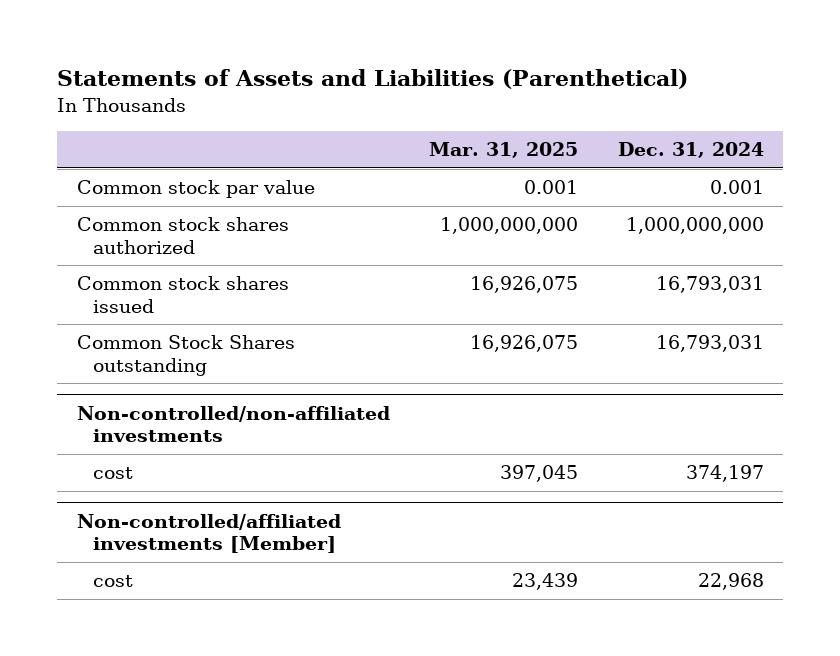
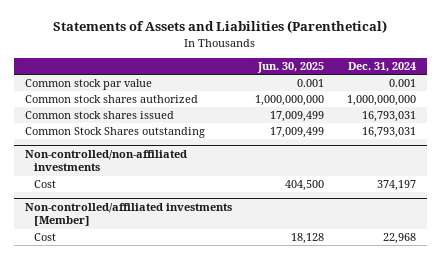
[429,142,579,159] Mar. 31, 2025 -> none
none -> [256,61,324,73] Jun. 30, 2025
[93,467,134,480] cost -> [34,180,57,189] Cost
[93,575,134,588] cost -> [34,233,57,242] Cost

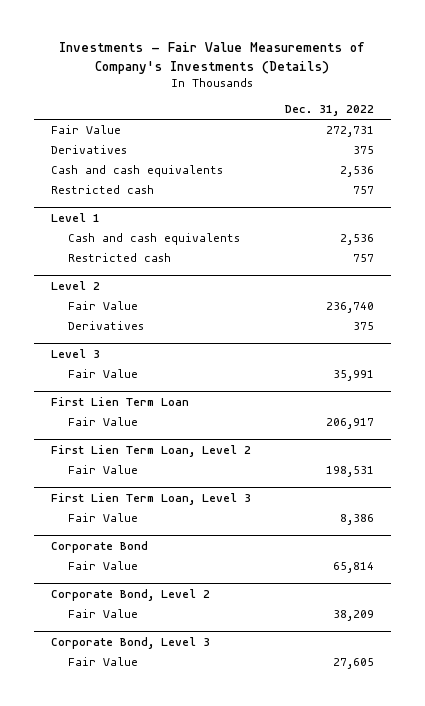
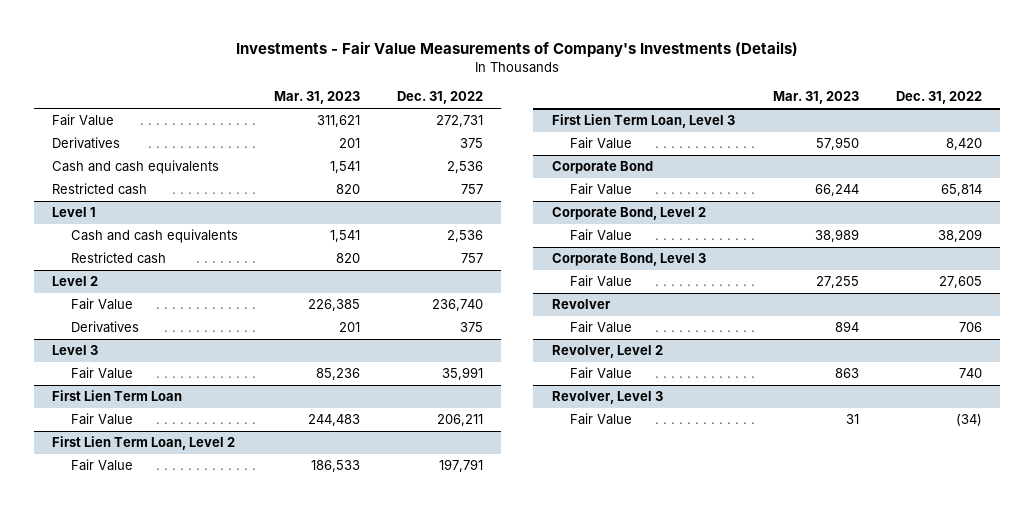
none -> [274,91,361,105] Mar. 31, 2023
[326,418,375,430] 206,917 -> [436,414,483,427] 206,211
[326,466,375,478] 198,531 -> [438,459,483,473] 197,791
[340,514,375,526] 8,386 -> [945,138,982,151] 8,420
none -> [551,299,611,310] Revolver
none -> [569,321,632,334] Fair Value
none -> [551,345,663,359] Revolver, Level 2
none -> [569,367,632,380] Fair Value
none -> [551,391,663,405] Revolver, Level 3
none -> [569,413,632,426] Fair Value

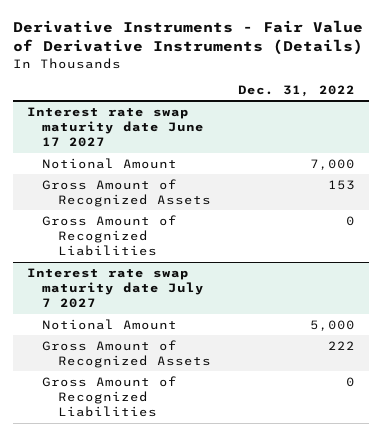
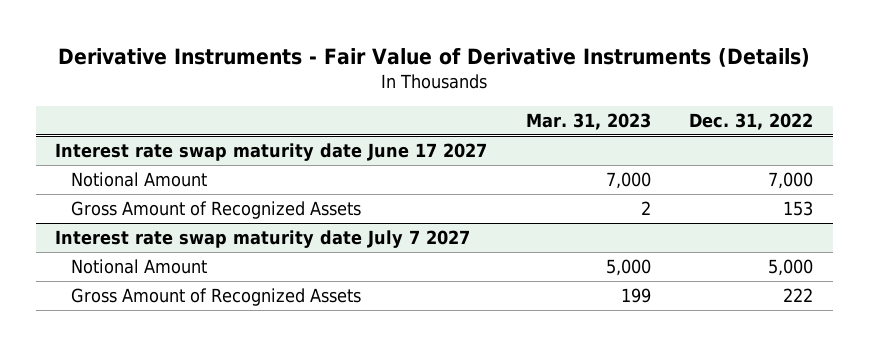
none -> [525,112,651,130] Mar. 31, 2023
[42,214,178,257] Gross Amount of Recognized Liabilities -> none
[42,375,178,418] Gross Amount of Recognized Liabilities -> none

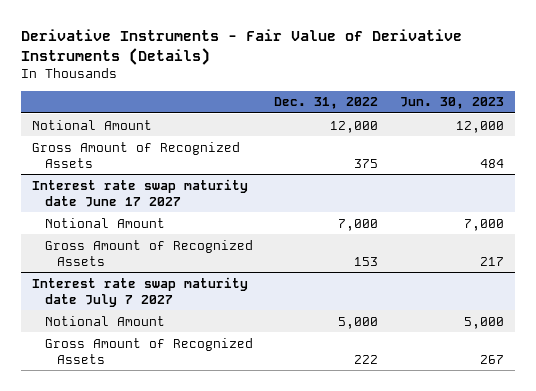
[525,112,651,130] Mar. 31, 2023 -> none
none -> [400,97,505,110] Jun. 30, 2023
none -> [32,119,153,130] Notional Amount
none -> [32,141,241,168] Gross Amount of Recognized Assets

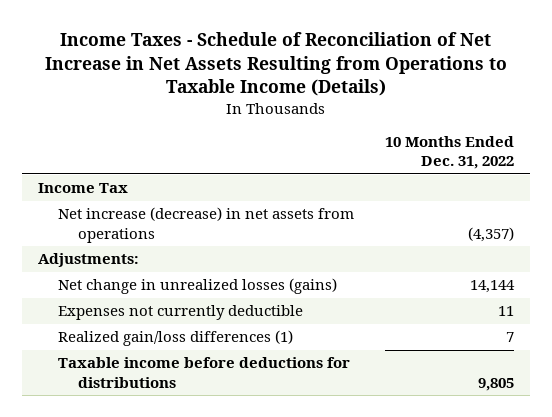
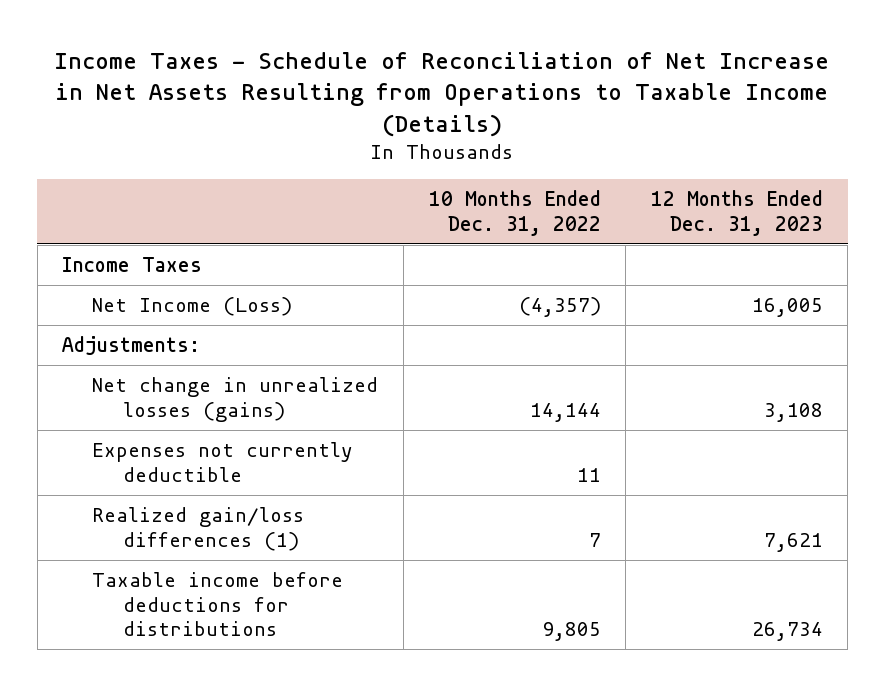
none -> [650,190,823,237] 12 Months Ended Dec. 31, 2023
[38,183,129,194] Income Tax -> [62,256,203,272] Income Taxes
[57,207,354,243] Net increase (decrease) in net assets from operations -> [92,296,293,316] Net Income (Loss)

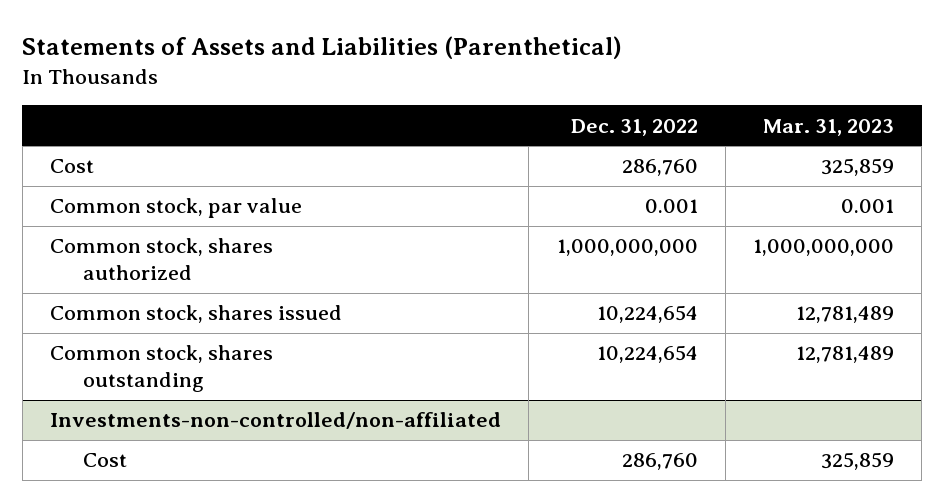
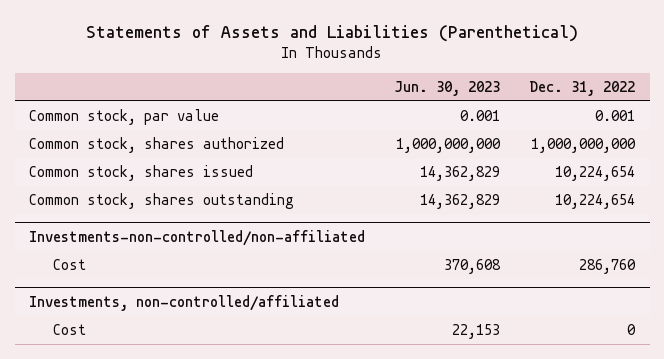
[763,118,895,136] Mar. 31, 2023 -> none
none -> [394,80,501,96] Jun. 30, 2023
[49,159,94,174] Cost -> none
none -> [29,295,340,312] Investments, non-controlled/affiliated
none -> [52,324,86,336] Cost

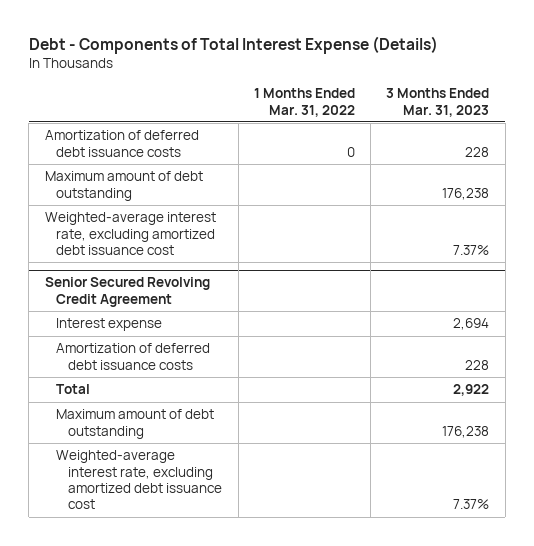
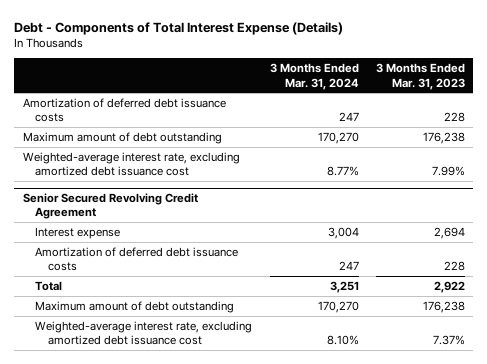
[253,88,355,117] 1 Months Ended Mar. 31, 2022 -> none
none -> [269,63,359,90] 3 Months Ended Mar. 31, 2024
[453,244,490,255] 7.37% -> [431,166,465,177] 7.99%

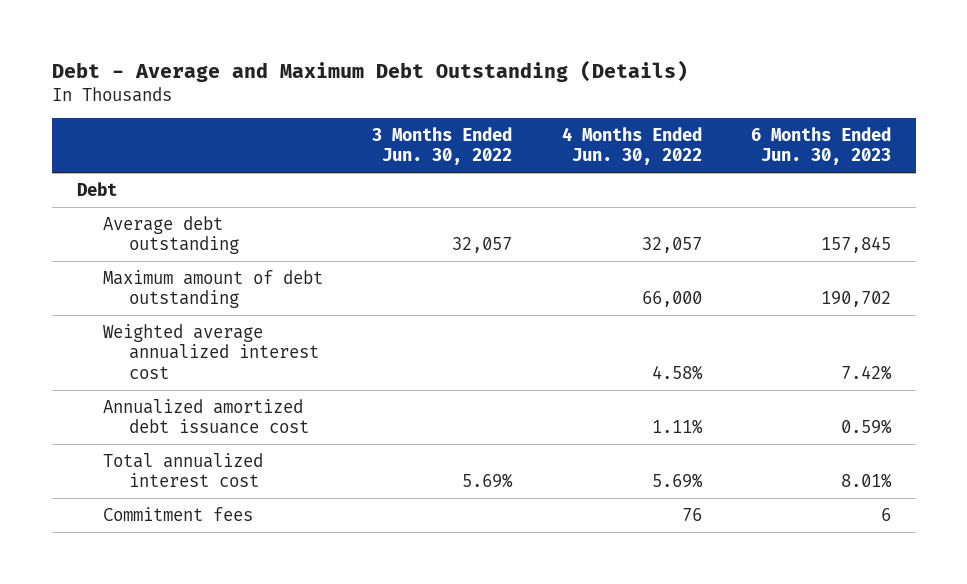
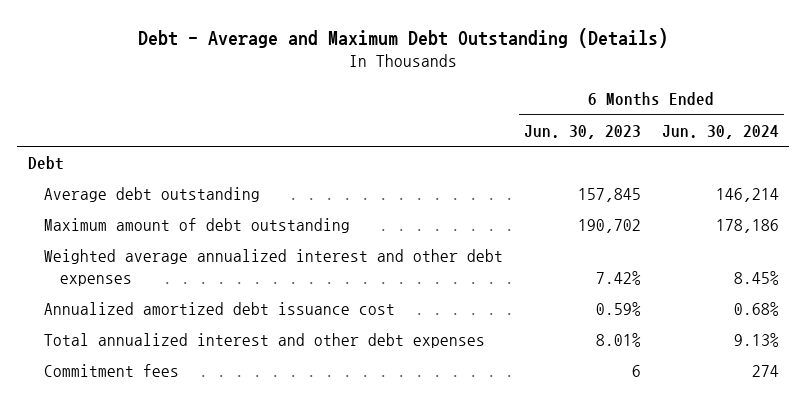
[372,126,513,166] 3 Months Ended Jun. 30, 2022 -> none
[561,126,702,166] 4 Months Ended Jun. 30, 2022 -> none
none -> [661,124,779,139] Jun. 30, 2024
[102,323,320,379] Weighted average annualized interest cost -> [44,249,504,286] Weighted average annualized interest and other debt expenses
[102,452,263,488] Total annualized interest cost -> [44,333,486,349] Total annualized interest and other debt expenses

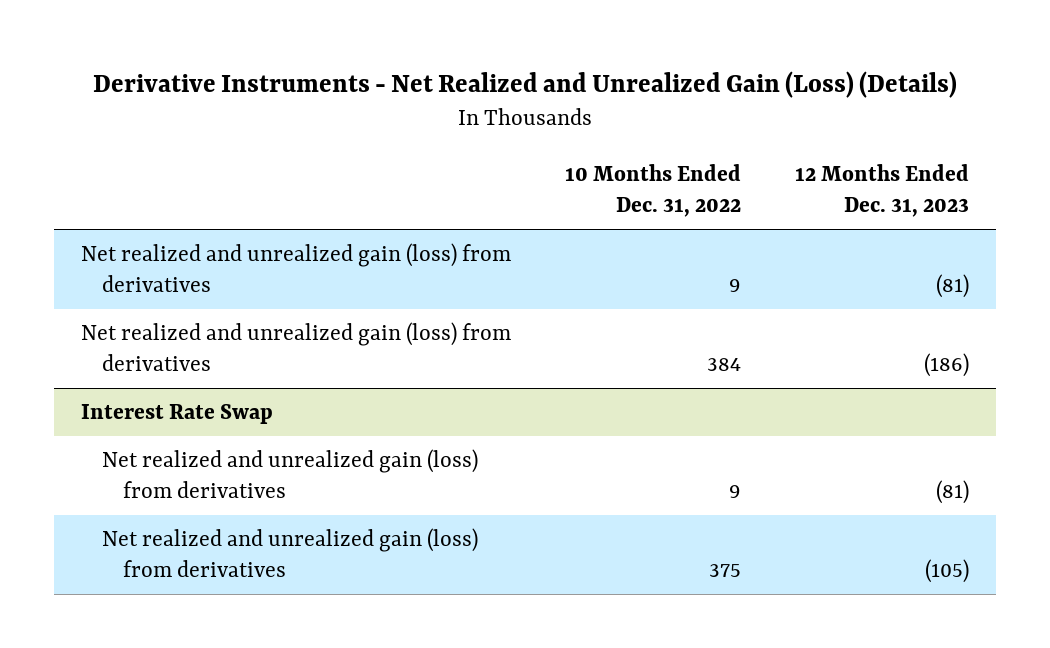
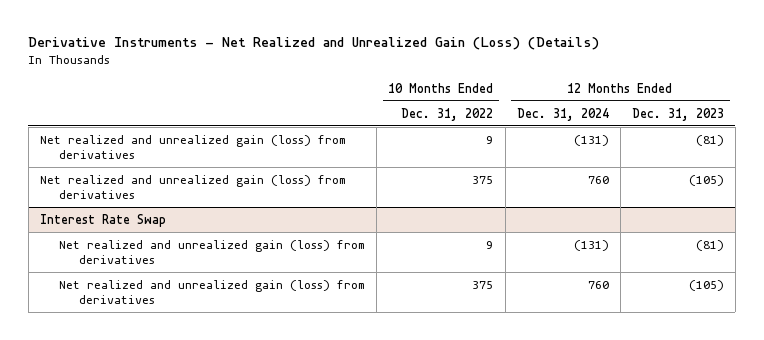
none -> [516,107,609,121] Dec. 31, 2024
[707,358,742,372] 384 -> [472,175,494,184] 375
[924,353,970,378] (186) -> [688,174,724,186] (105)

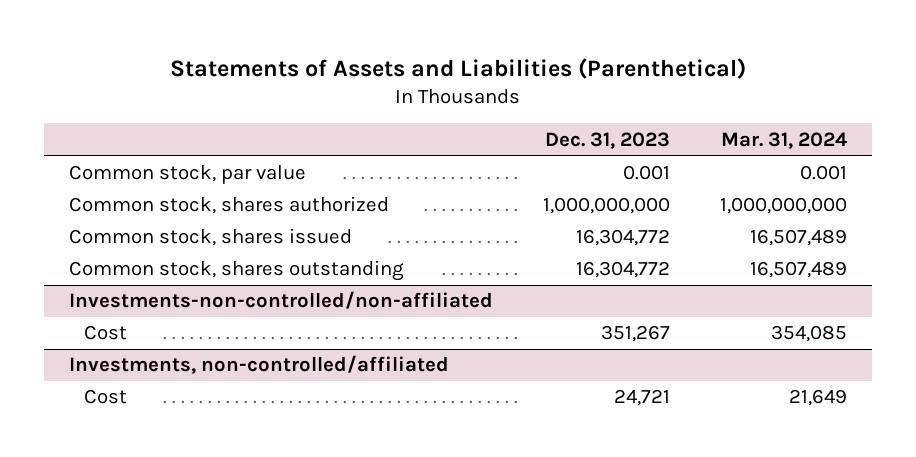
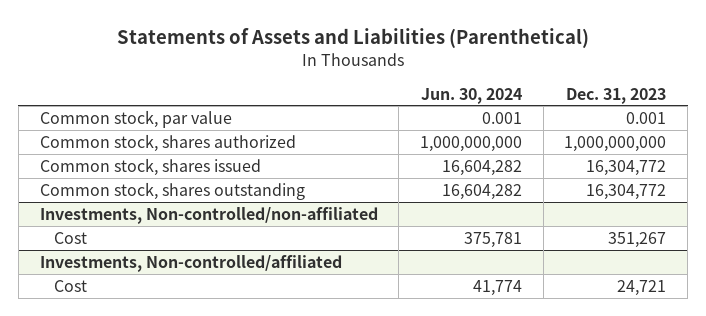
[720,131,847,149] Mar. 31, 2024 -> none
none -> [420,87,522,104] Jun. 30, 2024
[68,291,493,310] Investments-non-controlled/non-affiliated -> [39,206,378,224] Investments, Non-controlled/non-affiliated
[68,355,449,375] Investments, non-controlled/affiliated -> [39,254,342,272] Investments, Non-controlled/affiliated

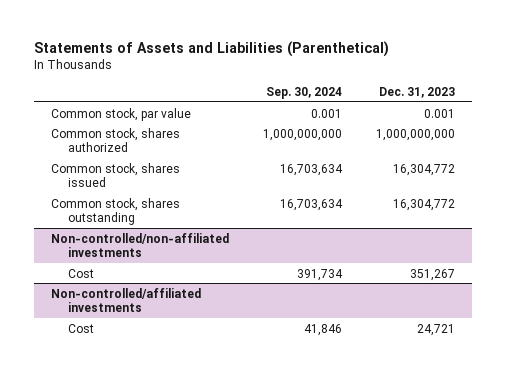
[420,87,522,104] Jun. 30, 2024 -> none
none -> [266,86,343,99] Sep. 30, 2024
[39,206,378,224] Investments, Non-controlled/non-affiliated -> [51,232,230,257] Non-controlled/non-affiliated investments
[39,254,342,272] Investments, Non-controlled/affiliated -> [51,287,202,312] Non-controlled/affiliated investments

